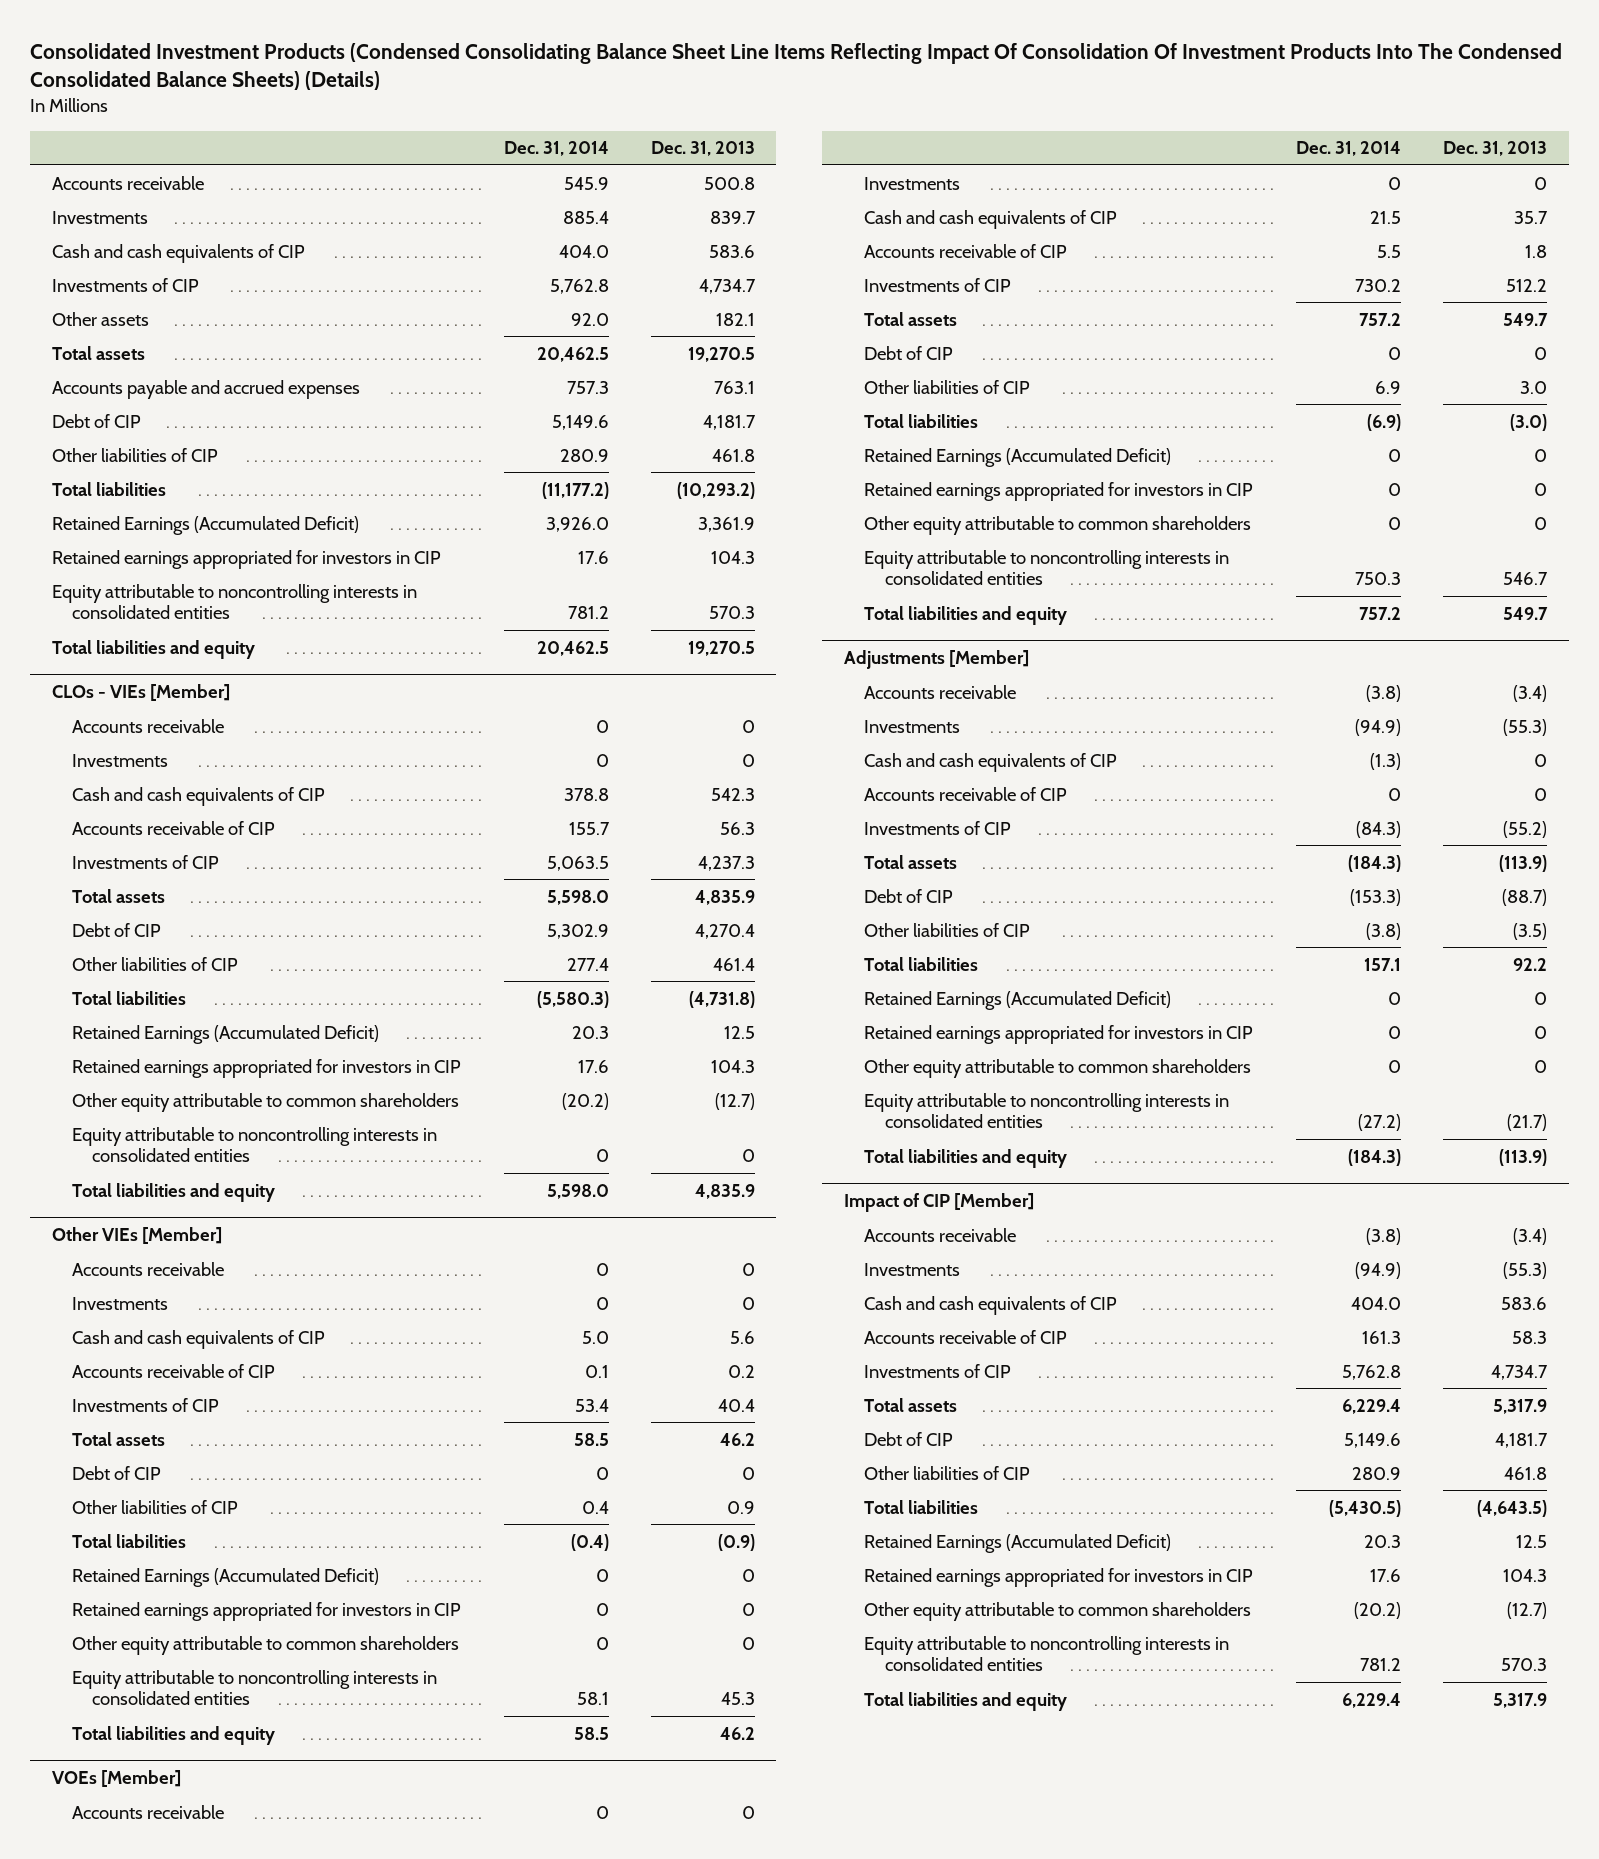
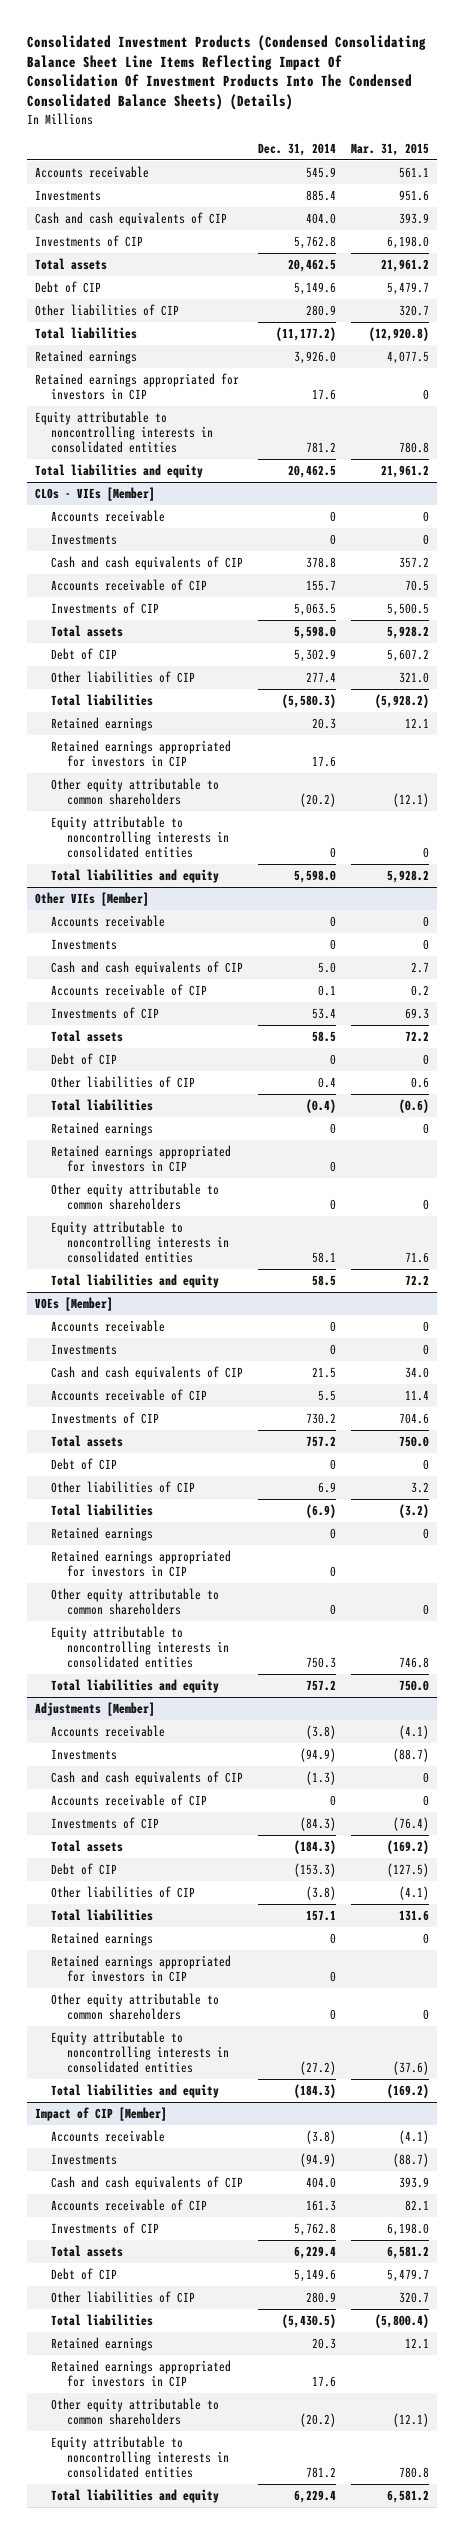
[651,141,756,157] Dec. 31, 2013 -> none
none -> [351,142,430,156] Mar. 31, 2015
[51,311,149,326] Other assets -> none
[51,379,360,399] Accounts payable and accrued expenses -> none
[51,515,359,535] Retained Earnings (Accumulated Deficit) -> [34,350,137,365] Retained earnings
[72,1024,380,1044] Retained Earnings (Accumulated Deficit) -> [50,717,153,732] Retained earnings
[72,1567,380,1587] Retained Earnings (Accumulated Deficit) -> [50,1122,153,1137] Retained earnings
[864,447,1172,467] Retained Earnings (Accumulated Deficit) -> [50,1527,153,1542] Retained earnings
[864,990,1172,1010] Retained Earnings (Accumulated Deficit) -> [50,1932,153,1947] Retained earnings
[864,1533,1172,1553] Retained Earnings (Accumulated Deficit) -> [50,2337,153,2352] Retained earnings

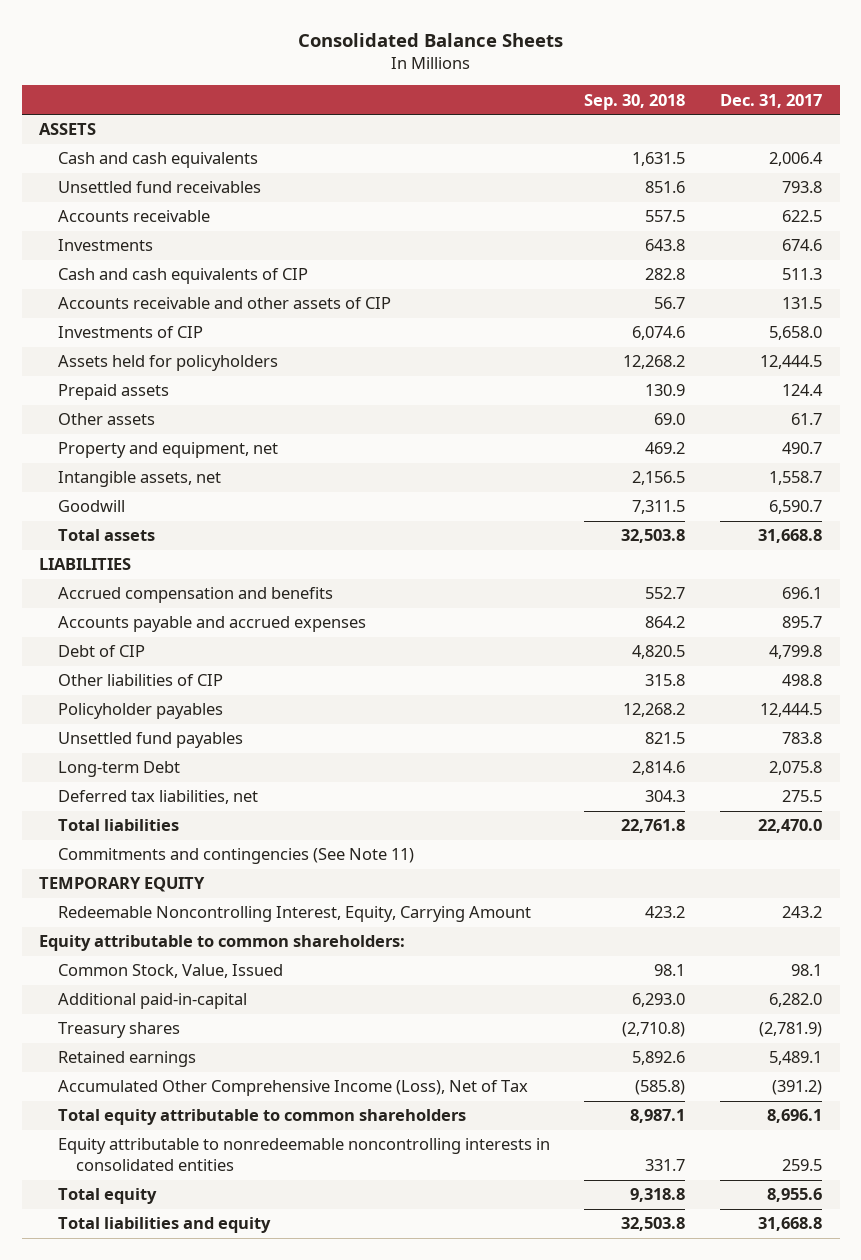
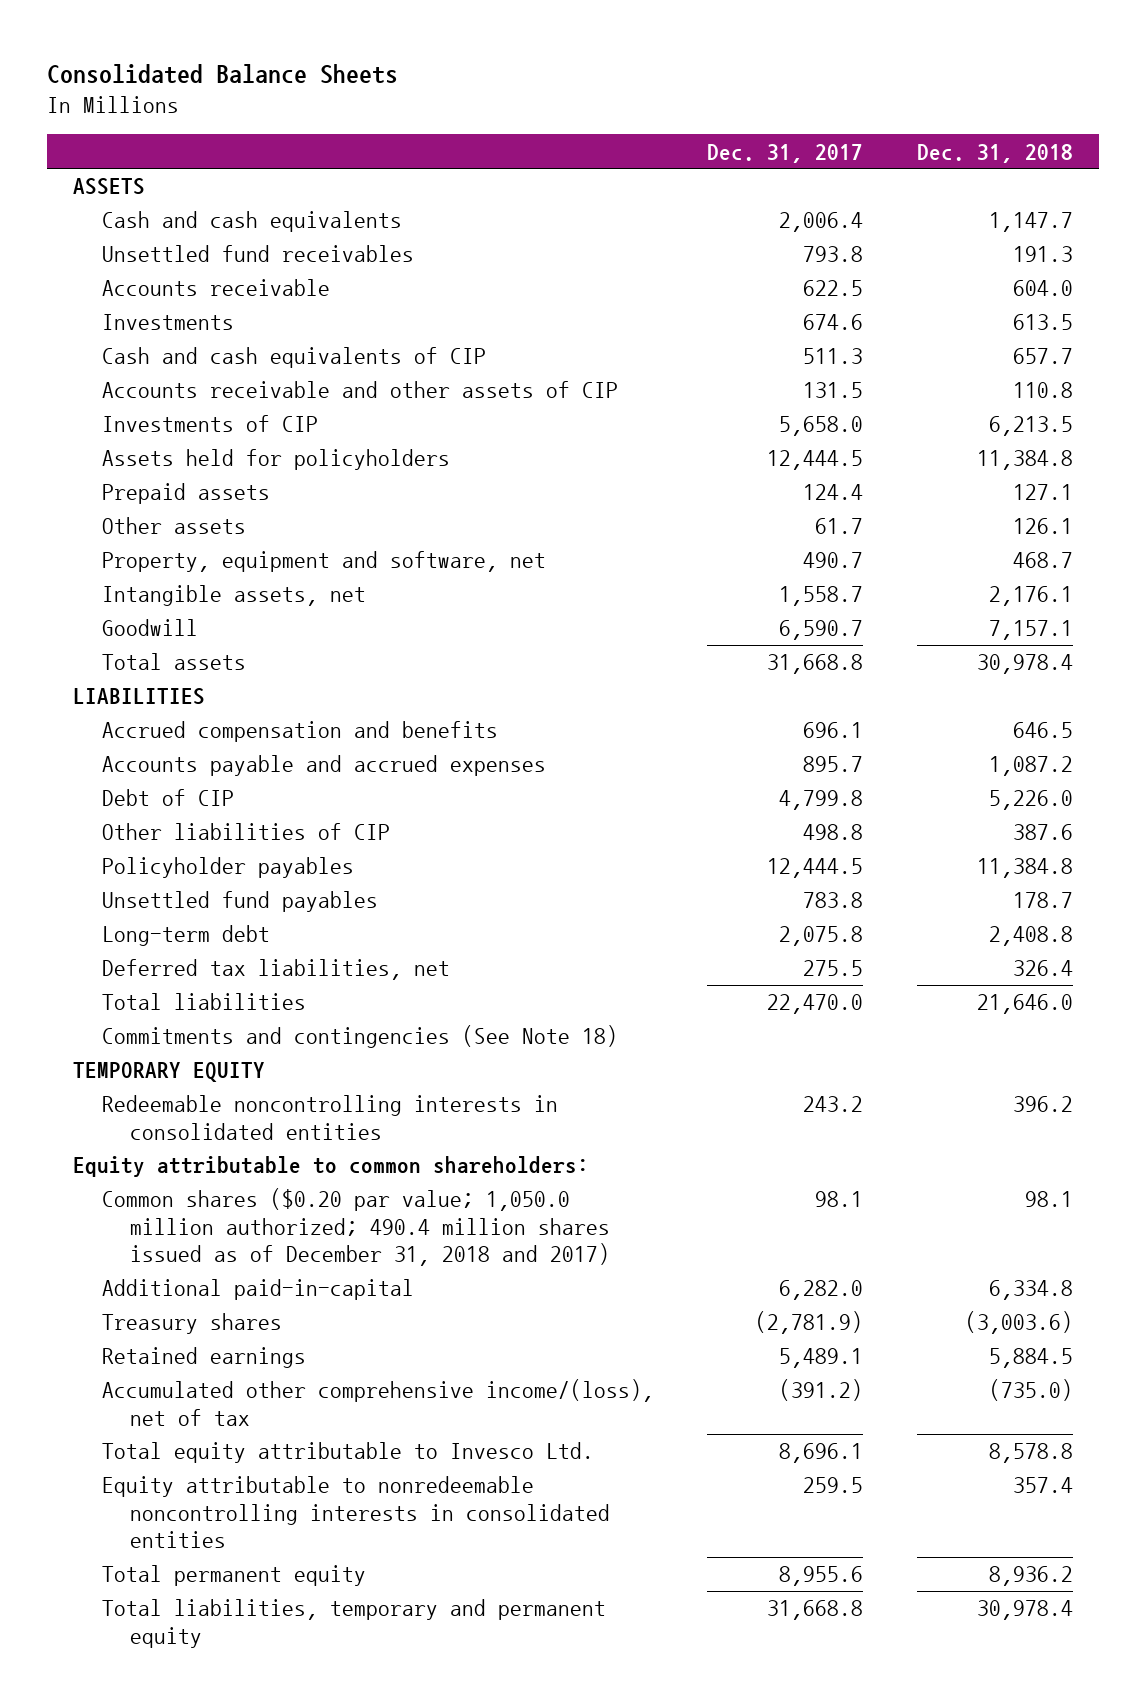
[584,93,686,110] Sep. 30, 2018 -> none
none -> [916,143,1073,163] Dec. 31, 2018
[57,442,278,459] Property and equipment, net -> [101,551,546,573] Property, equipment and software, net
[57,761,180,778] Long-term Debt -> [101,925,270,947] Long-term debt
[57,848,414,865] Commitments and contingencies (See Note 11) -> [101,1025,618,1049] Commitments and contingencies (See Note 18)
[57,906,531,923] Redeemable Noncontrolling Interest, Equity, Carrying Amount -> [101,1095,558,1140] Redeemable noncontrolling interests in consolidated entities
[57,964,283,979] Common Stock, Value, Issued -> [101,1188,611,1267] Common shares ($0.20 par value; 1,050.0 million authorized; 490.4 million shares issued as of December 31, 2018 and 2017)
[57,1080,528,1097] Accumulated Other Comprehensive Income (Loss), Net of Tax -> [101,1379,654,1426] Accumulated other comprehensive income/(loss), net of tax
[57,1109,466,1126] Total equity attributable to common shareholders -> [101,1442,594,1464] Total equity attributable to Invesco Ltd.
[57,1188,157,1205] Total equity -> [101,1565,366,1587] Total permanent equity
[57,1217,271,1234] Total liabilities and equity -> [101,1599,606,1648] Total liabilities, temporary and permanent equity

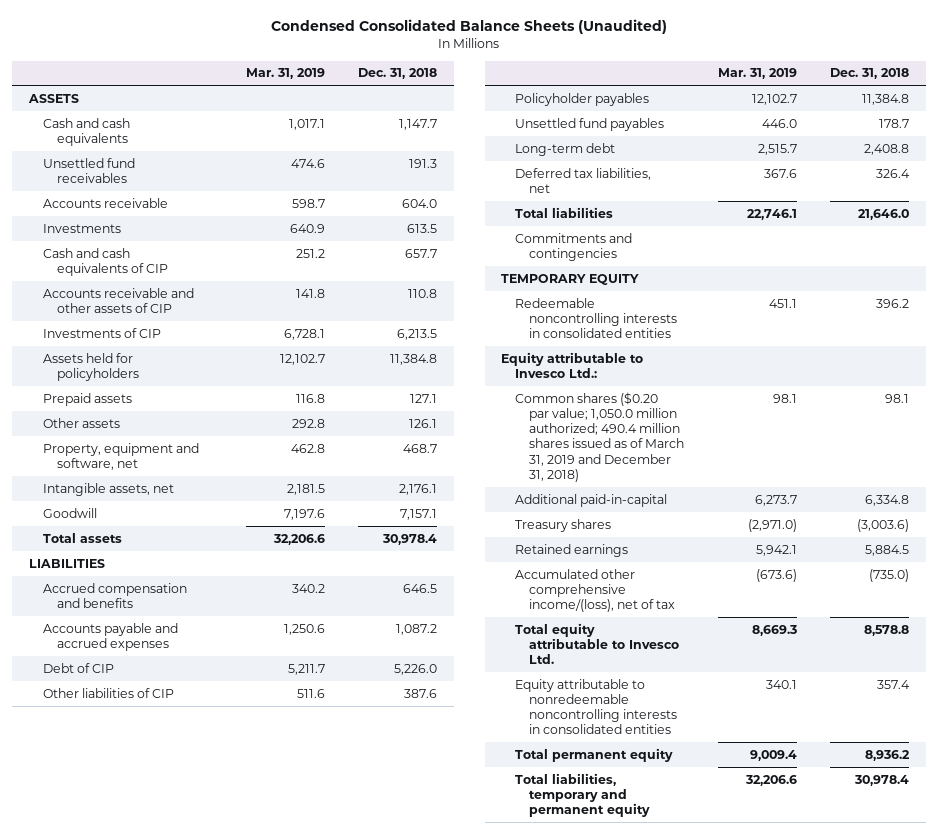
[46,63,398,84] Consolidated Balance Sheets -> [271,19,668,35] Condensed Consolidated Balance Sheets (Unaudited)
[707,143,864,163] Dec. 31, 2017 -> none
none -> [245,68,325,80] Mar. 31, 2019
[101,1025,618,1049] Commitments and contingencies (See Note 18) -> [515,232,633,261] Commitments and contingencies
[73,1156,590,1178] Equity attributable to common shareholders: -> [501,351,644,378] Equity attributable to Invesco Ltd.:
[101,1188,611,1267] Common shares ($0.20 par value; 1,050.0 million authorized; 490.4 million shares issued as of December 31, 2018 and 2017) -> [515,391,685,482] Common shares ($0.20 par value; 1,050.0 million authorized; 490.4 million shares issued as of March 31, 2019 and December 31, 2018)

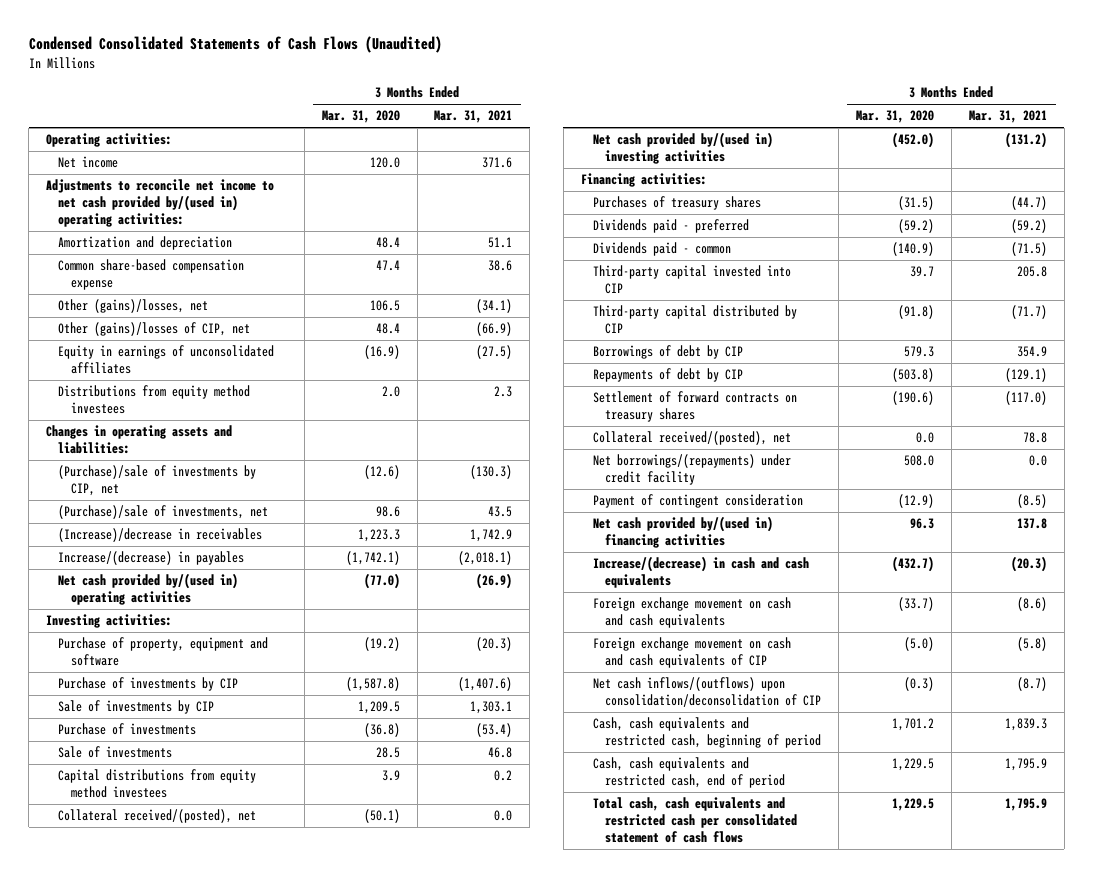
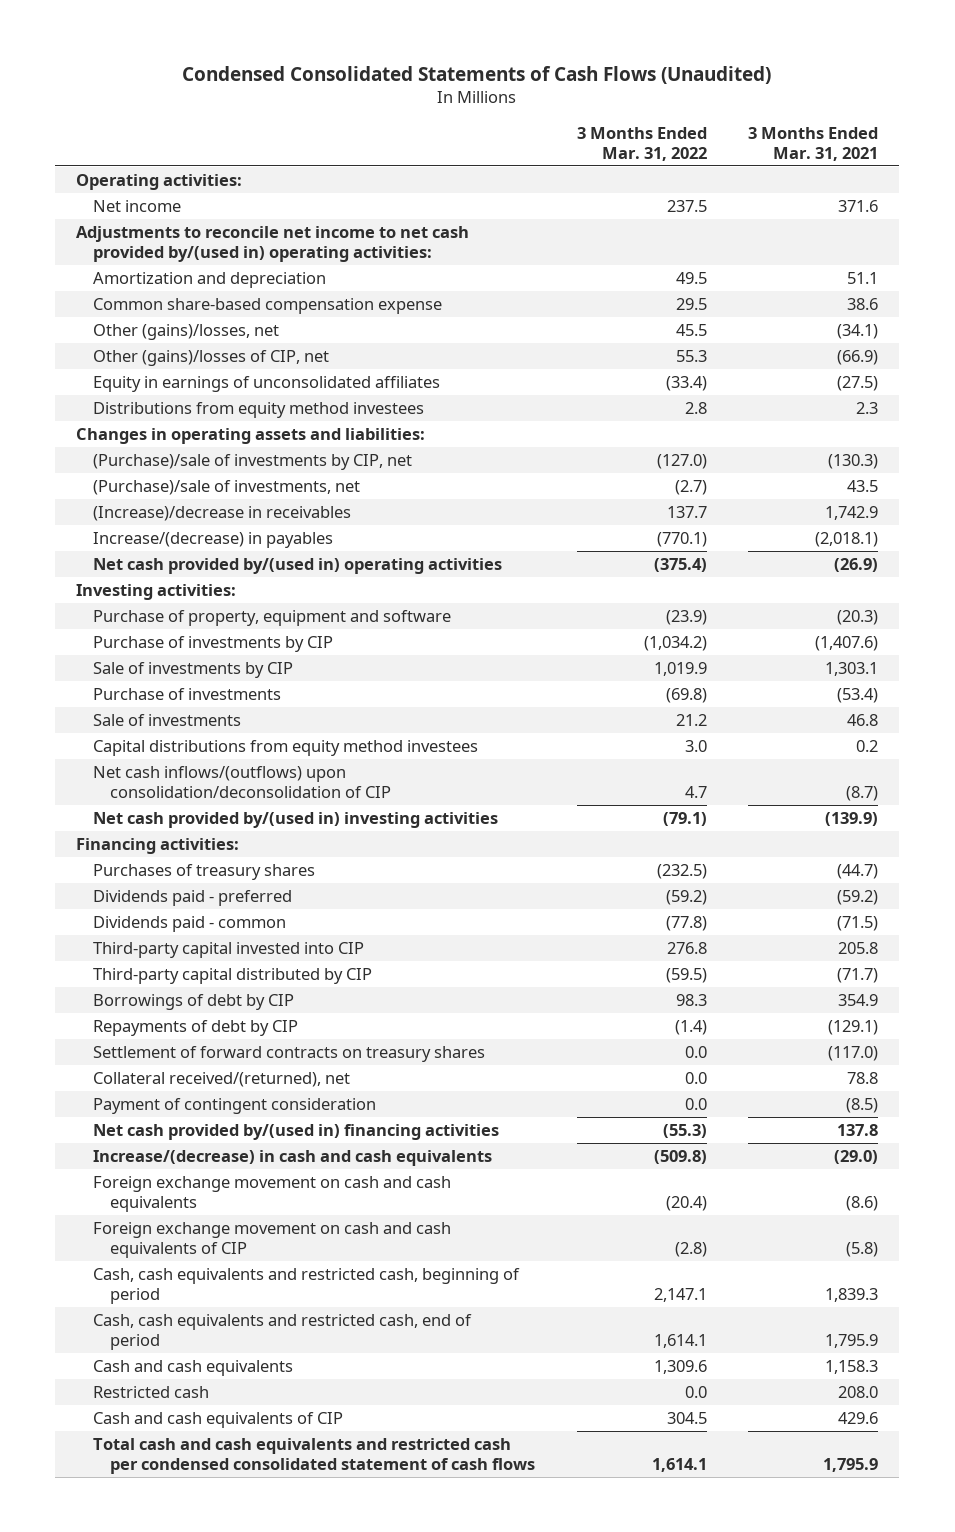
[321,110,400,124] Mar. 31, 2020 -> none
none -> [576,126,707,161] 3 Months Ended Mar. 31, 2022
[58,809,257,824] Collateral received/(posted), net -> none
[592,677,822,708] Net cash inflows/(outflows) upon consolidation/deconsolidation of CIP -> [93,765,392,798] Net cash inflows/(outflows) upon consolidation/deconsolidation of CIP
[1004,132,1047,149] (131.2) -> [825,811,879,826] (139.9)
[592,454,791,486] Net borrowings/(repayments) under credit facility -> none
[592,431,791,446] Collateral received/(posted), net -> [93,1071,351,1087] Collateral received/(returned), net
[1010,556,1047,573] (20.3) -> [834,1149,879,1164] (29.0)
none -> [93,1359,294,1376] Cash and cash equivalents
none -> [93,1385,210,1398] Restricted cash
none -> [93,1411,344,1428] Cash and cash equivalents of CIP
[592,797,798,843] Total cash, cash equivalents and restricted cash per consolidated statement of cash flows -> [93,1437,536,1474] Total cash and cash equivalents and restricted cash per condensed consolidated statement of cash flows

